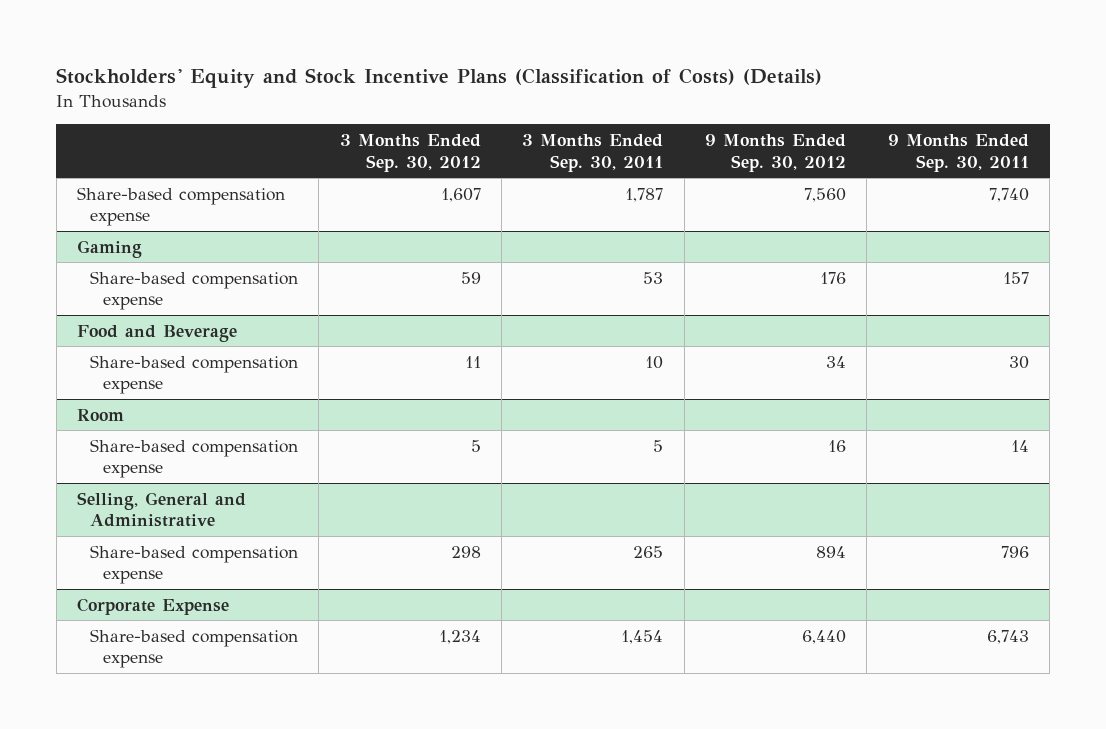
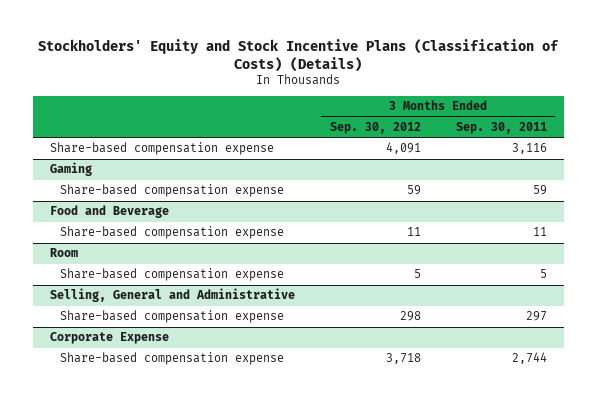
[705,133,847,172] 9 Months Ended Sep. 30, 2012 -> none
[887,133,1029,172] 9 Months Ended Sep. 30, 2011 -> none
[440,187,481,202] 1,607 -> [385,142,421,155] 4,091
[625,187,664,202] 1,787 -> [511,143,547,155] 3,116
[643,271,664,284] 53 -> [532,185,547,196] 59
[645,355,664,369] 10 -> [532,227,547,237] 11
[633,545,664,558] 265 -> [525,311,547,322] 297
[438,629,481,644] 1,234 -> [385,353,421,365] 3,718
[621,629,664,644] 1,454 -> [511,352,547,365] 2,744

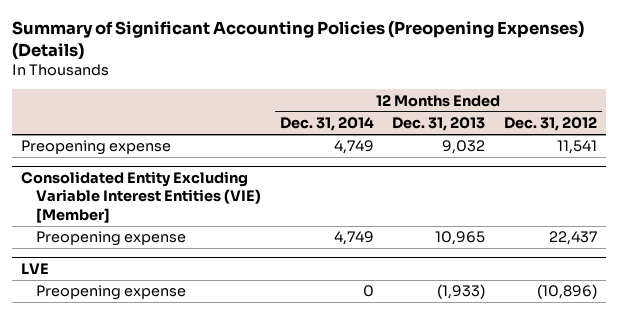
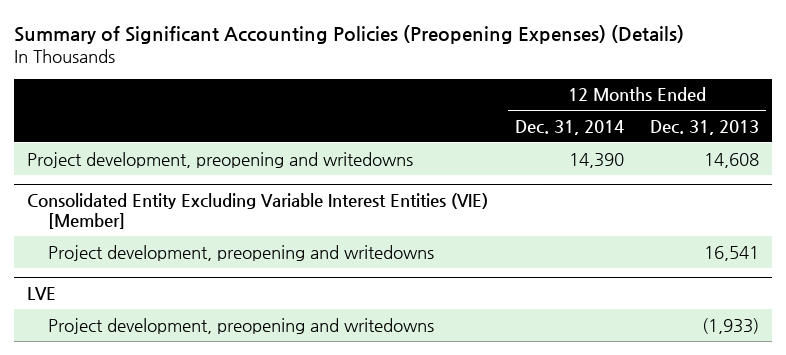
[504,117,598,132] Dec. 31, 2012 -> none
[20,140,171,156] Preopening expense -> none
none -> [27,151,414,168] Project development, preopening and writedowns
[36,231,187,247] Preopening expense -> none
none -> [47,244,434,261] Project development, preopening and writedowns
[36,285,187,301] Preopening expense -> none
none -> [47,317,434,334] Project development, preopening and writedowns

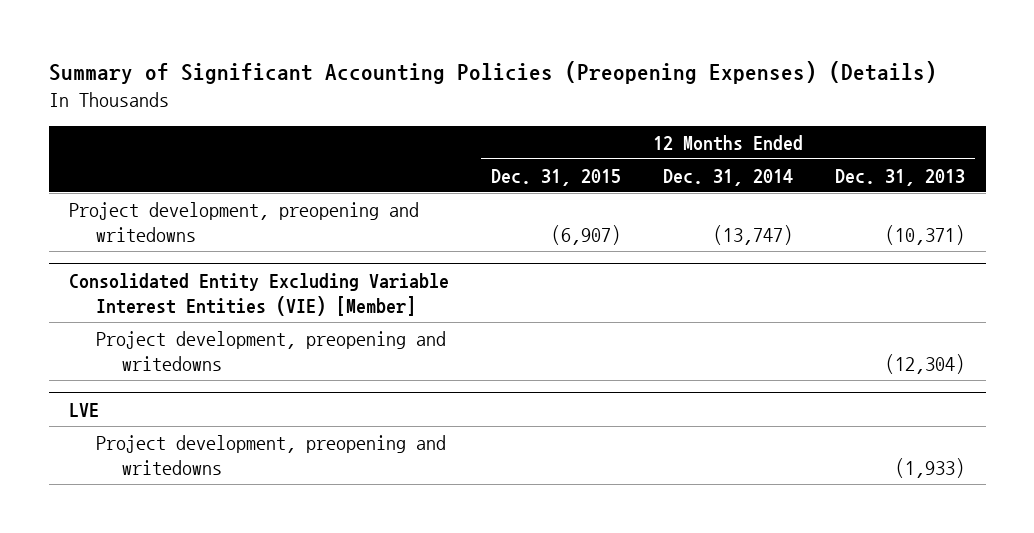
none -> [491,168,622,186] Dec. 31, 2015
[568,152,624,168] 14,390 -> [712,225,793,246] (13,747)
[704,152,760,168] 14,608 -> [884,225,965,246] (10,371)
[704,245,760,261] 16,541 -> [884,354,965,375] (12,304)

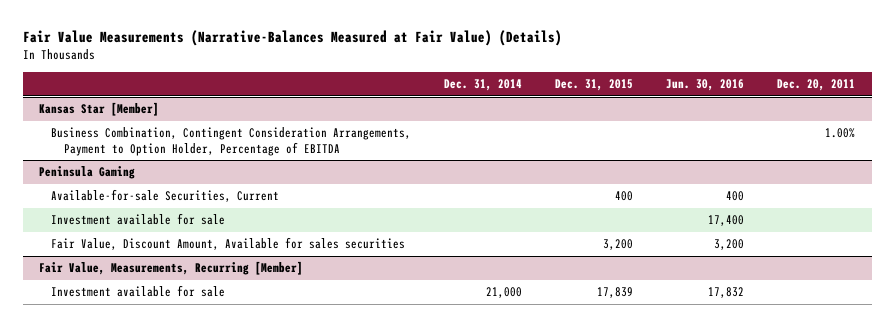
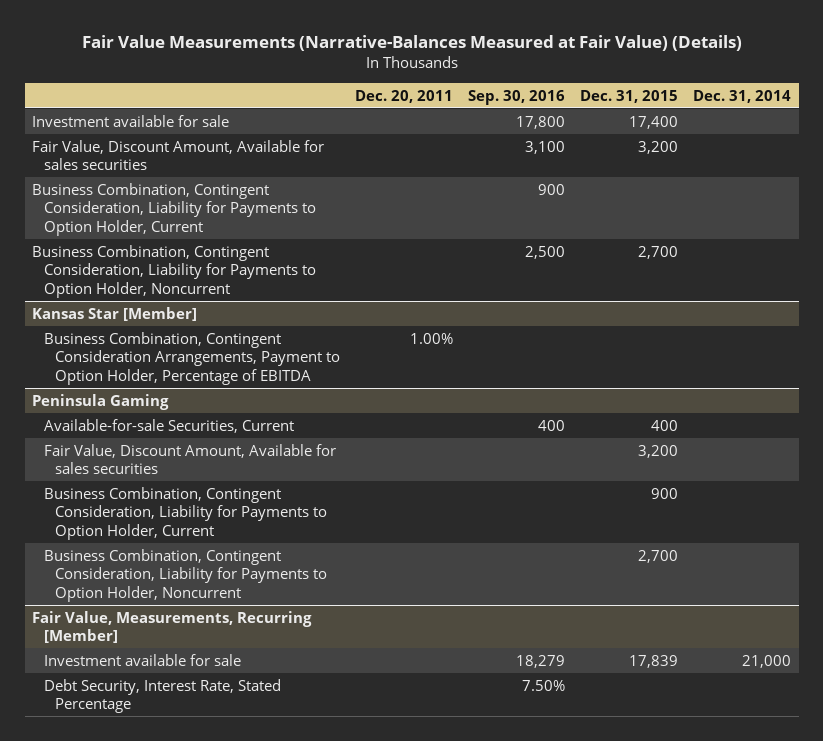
[666,78,745,91] Jun. 30, 2016 -> none
none -> [468,89,566,105] Sep. 30, 2016
none -> [31,114,229,127] Investment available for sale
none -> [31,139,324,171] Fair Value, Discount Amount, Available for sales securities
none -> [31,182,316,236] Business Combination, Contingent Consideration, Liability for Payments to Option Holder, Current
none -> [31,244,316,298] Business Combination, Contingent Consideration, Liability for Payments to Option Holder, Noncurrent
[51,213,226,226] Investment available for sale -> none
none -> [43,486,328,540] Business Combination, Contingent Consideration, Liability for Payments to Option Holder, Current
none -> [43,548,328,602] Business Combination, Contingent Consideration, Liability for Payments to Option Holder, Noncurrent
none -> [43,678,281,714] Debt Security, Interest Rate, Stated Percentage

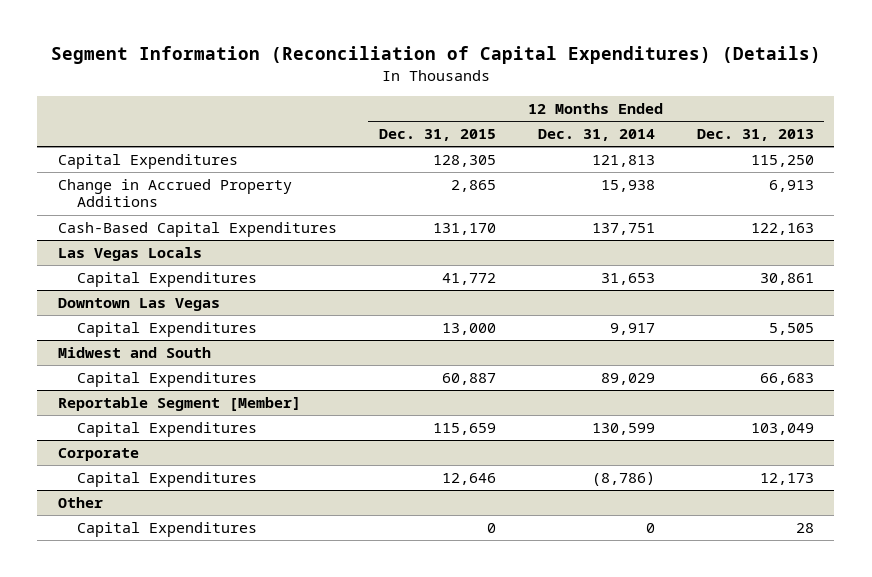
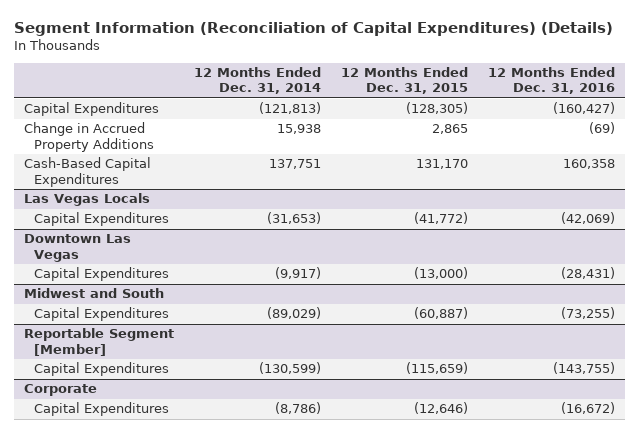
[696,129,814,142] Dec. 31, 2013 -> none
none -> [488,67,616,95] 12 Months Ended Dec. 31, 2016
[432,155,496,168] 128,305 -> [406,102,469,115] (128,305)
[591,155,655,168] 121,813 -> [259,102,322,115] (121,813)
[441,273,496,286] 41,772 -> [414,212,469,225] (41,772)
[600,273,655,286] 31,653 -> [267,212,322,225] (31,653)
[441,323,496,336] 13,000 -> [414,267,469,280] (13,000)
[609,323,655,336] 9,917 -> [275,267,322,280] (9,917)
[441,373,496,386] 60,887 -> [414,307,469,320] (60,887)
[600,373,655,386] 89,029 -> [267,307,322,320] (89,029)
[432,423,496,436] 115,659 -> [406,362,469,375] (115,659)
[591,423,655,436] 130,599 -> [259,362,322,375] (130,599)
[58,497,104,509] Other -> none
[76,522,257,538] Capital Expenditures -> none
[441,473,496,486] 12,646 -> [414,402,469,415] (12,646)

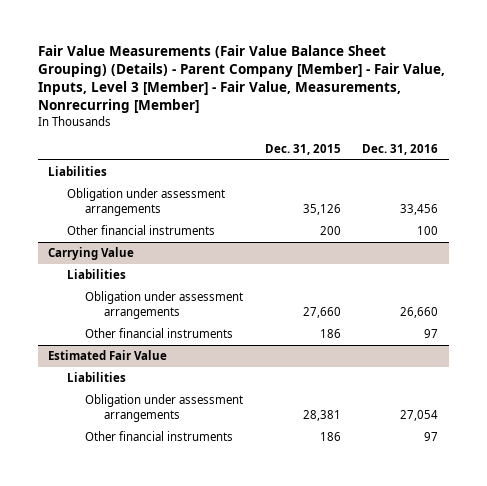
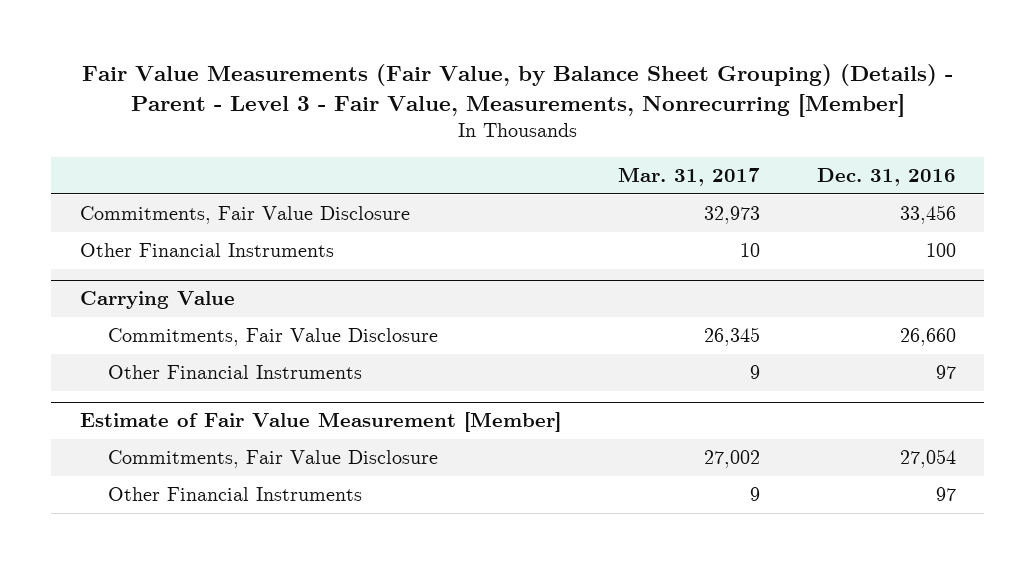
[37,44,445,113] Fair Value Measurements (Fair Value Balance Sheet Grouping) (Details) - Parent Company [Member] - Fair Value, Inputs, Level 3 [Member] - Fair Value, Measurements, Nonrecurring [Member] -> [81,64,953,118] Fair Value Measurements (Fair Value, by Balance Sheet Grouping) (Details) - Parent - Level 3 - Fair Value, Measurements, Nonrecurring [Member]
[264,143,341,155] Dec. 31, 2015 -> none
none -> [617,166,760,186] Mar. 31, 2017
[48,166,108,177] Liabilities -> none
[66,188,225,217] Obligation under assessment arrangements -> [79,206,410,225] Commitments, Fair Value Disclosure
[66,225,215,236] Other financial instruments -> [79,243,334,258] Other Financial Instruments
[66,269,126,280] Liabilities -> none
[66,372,126,383] Liabilities -> none
[85,291,244,320] Obligation under assessment arrangements -> [107,328,438,347] Commitments, Fair Value Disclosure
[85,328,234,339] Other financial instruments -> [107,365,362,380] Other Financial Instruments
[48,350,168,361] Estimated Fair Value -> [79,412,561,433] Estimate of Fair Value Measurement [Member]
[85,394,244,423] Obligation under assessment arrangements -> [107,450,438,469] Commitments, Fair Value Disclosure
[85,431,234,442] Other financial instruments -> [107,487,362,502] Other Financial Instruments

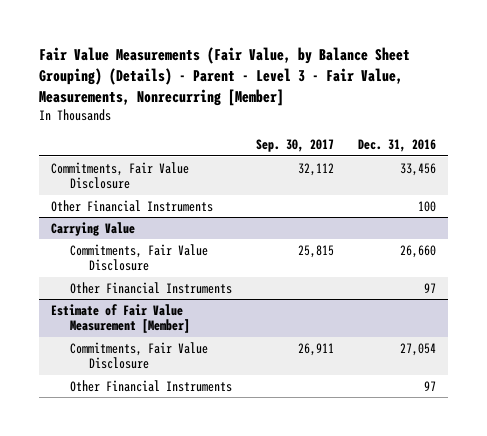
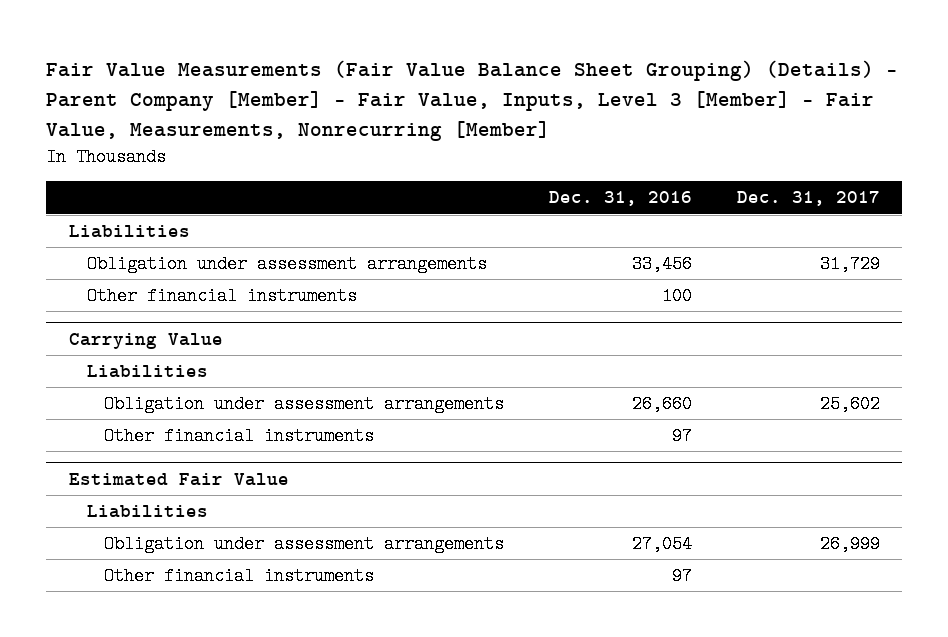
[39,47,411,106] Fair Value Measurements (Fair Value, by Balance Sheet Grouping) (Details) - Parent - Level 3 - Fair Value, Measurements, Nonrecurring [Member] -> [46,60,899,142] Fair Value Measurements (Fair Value Balance Sheet Grouping) (Details) - Parent Company [Member] - Fair Value, Inputs, Level 3 [Member] - Fair Value, Measurements, Nonrecurring [Member]
[255,139,334,153] Sep. 30, 2017 -> none
none -> [736,191,880,207] Dec. 31, 2017
none -> [68,224,190,238] Liabilities
[51,161,190,190] Commitments, Fair Value Disclosure -> [86,254,487,273] Obligation under assessment arrangements
[51,199,214,212] Other Financial Instruments -> [86,286,357,305] Other financial instruments
[51,303,191,334] Estimate of Fair Value Measurement [Member] -> none
none -> [86,364,208,378] Liabilities
[70,243,209,272] Commitments, Fair Value Disclosure -> [104,394,505,413] Obligation under assessment arrangements
[70,281,233,294] Other Financial Instruments -> [104,426,375,445] Other financial instruments
none -> [68,472,289,486] Estimated Fair Value
none -> [86,504,208,518] Liabilities
[70,341,209,370] Commitments, Fair Value Disclosure -> [104,534,505,553] Obligation under assessment arrangements
[70,379,233,392] Other Financial Instruments -> [104,566,375,585] Other financial instruments

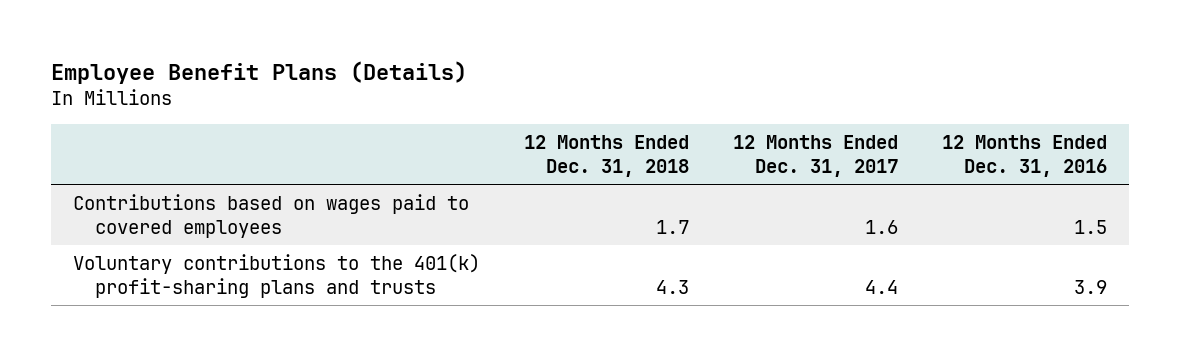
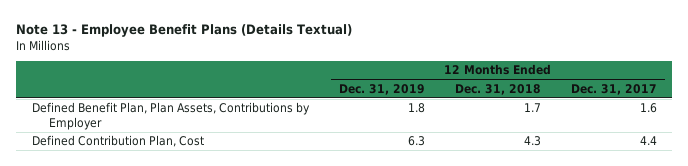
[51,61,468,85] Employee Benefit Plans (Details) -> [16,24,353,38] Note 13 - Employee Benefit Plans (Details Textual)
[941,135,1107,177] 12 Months Ended Dec. 31, 2016 -> none
none -> [338,83,425,95] Dec. 31, 2019
[73,194,470,238] Contributions based on wages paid to covered employees -> [31,102,310,130] Defined Benefit Plan, Plan Assets, Contributions by Employer
[73,254,481,298] Voluntary contributions to the 401(k) profit-sharing plans and trusts -> [31,135,204,148] Defined Contribution Plan, Cost

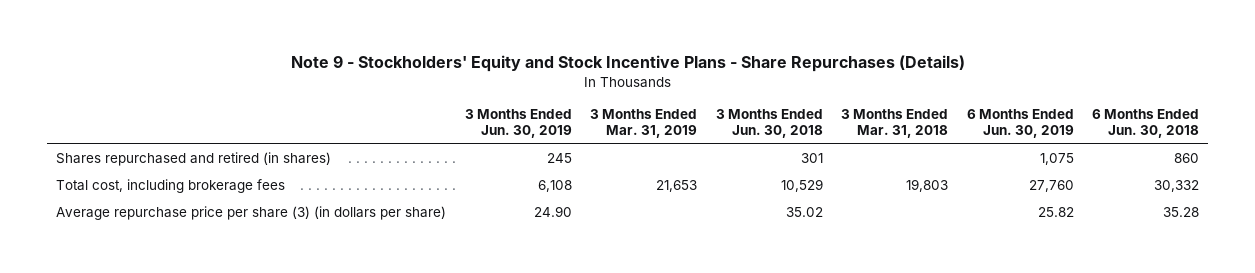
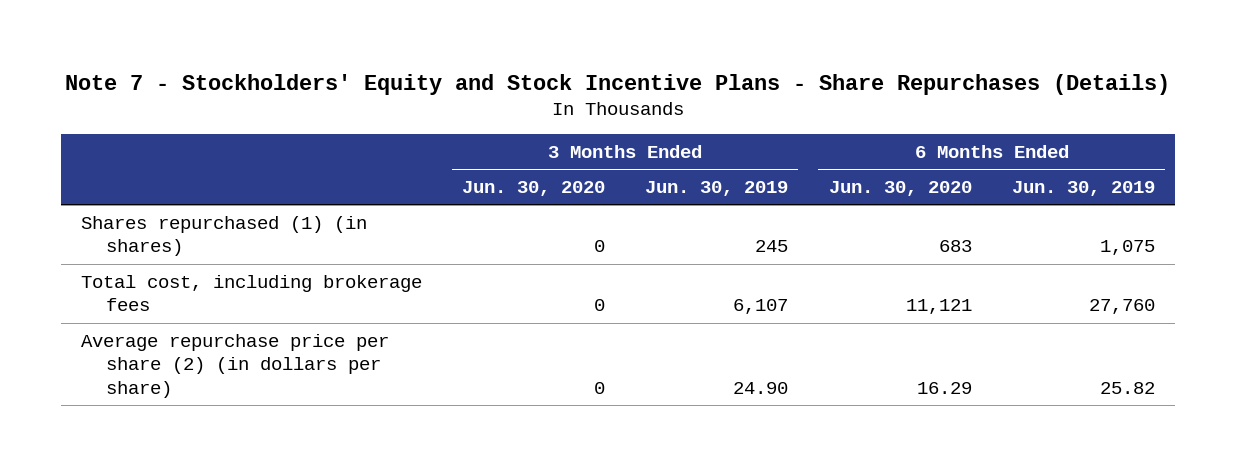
[290,55,965,73] Note 9 - Stockholders' Equity and Stock Incentive Plans - Share Repurchases (Details) -> [64,73,1170,95] Note 7 - Stockholders' Equity and Stock Incentive Plans - Share Repurchases (Details)
[590,109,698,139] 3 Months Ended Mar. 31, 2019 -> none
[715,109,823,139] 3 Months Ended Jun. 30, 2018 -> none
[841,109,949,139] 3 Months Ended Mar. 31, 2018 -> none
[1092,109,1200,139] 6 Months Ended Jun. 30, 2018 -> none
none -> [461,181,605,197] Jun. 30, 2020
none -> [828,181,972,197] Jun. 30, 2020
[56,152,332,167] Shares repurchased and retired (in shares) -> [80,215,367,257] Shares repurchased (1) (in shares)
[537,180,572,193] 6,108 -> [733,299,789,315] 6,107
[56,206,447,221] Average repurchase price per share (3) (in dollars per share) -> [80,333,389,399] Average repurchase price per share (2) (in dollars per share)

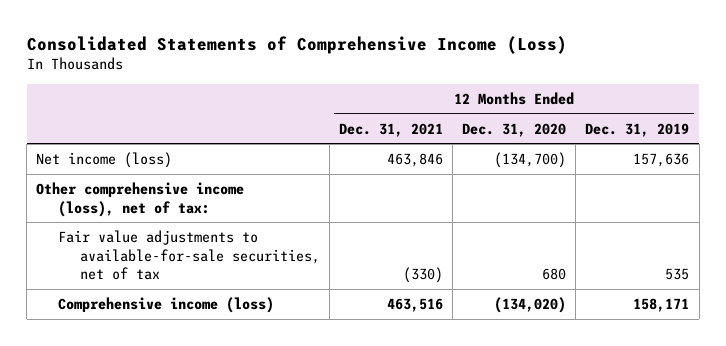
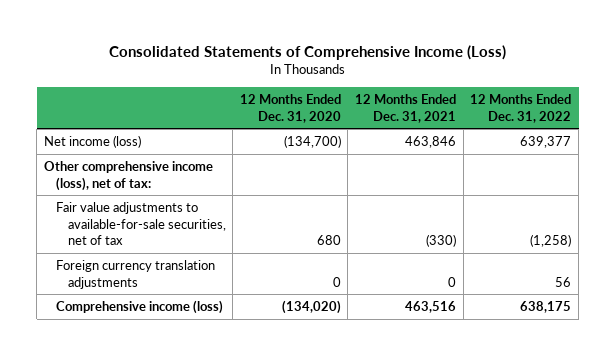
[585,122,690,137] Dec. 31, 2019 -> none
none -> [470,93,572,123] 12 Months Ended Dec. 31, 2022
none -> [55,260,215,289] Foreign currency translation adjustments

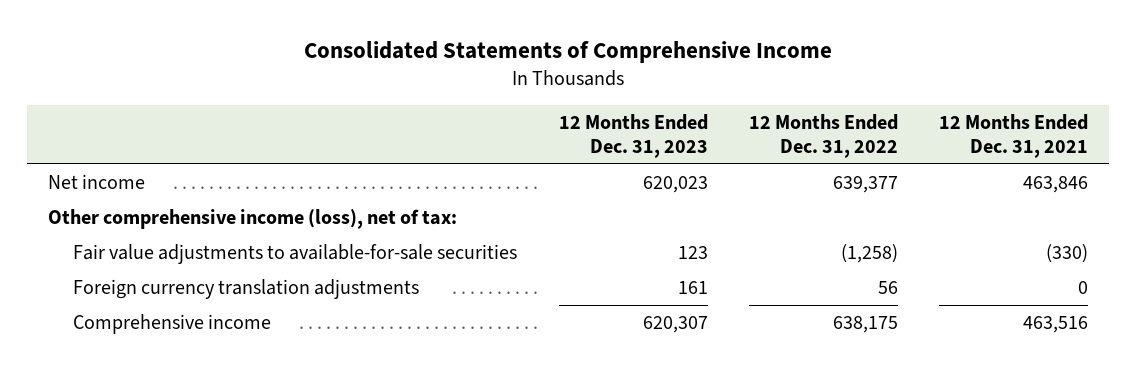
[108,44,506,60] Consolidated Statements of Comprehensive Income (Loss) -> [304,41,833,64] Consolidated Statements of Comprehensive Income
[239,93,341,123] 12 Months Ended Dec. 31, 2020 -> none
none -> [558,113,708,158] 12 Months Ended Dec. 31, 2023
[43,135,141,149] Net income (loss) -> [48,173,146,189] Net income
[55,202,226,246] Fair value adjustments to available-for-sale securities, net of tax -> [73,243,518,264] Fair value adjustments to available-for-sale securities
[55,300,223,315] Comprehensive income (loss) -> [73,313,272,334] Comprehensive income

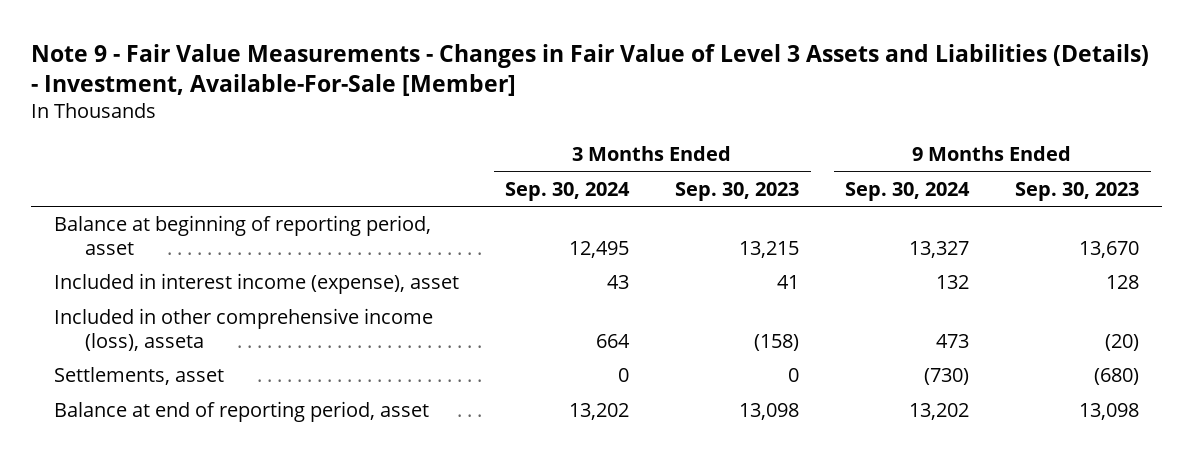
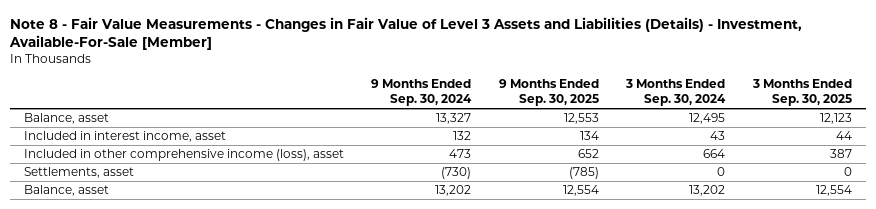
[31,43,1150,96] Note 9 - Fair Value Measurements - Changes in Fair Value of Level 3 Assets and Liabilities (Details) - Investment, Available-For-Sale [Member] -> [9,16,803,50] Note 8 - Fair Value Measurements - Changes in Fair Value of Level 3 Assets and Liabilities (Details) - Investment, Available-For-Sale [Member]
[675,182,800,202] Sep. 30, 2023 -> none
[1015,182,1140,202] Sep. 30, 2023 -> none
none -> [498,79,599,107] 9 Months Ended Sep. 30, 2025
none -> [751,79,852,107] 3 Months Ended Sep. 30, 2025
[54,215,432,255] Balance at beginning of reporting period, asset -> [23,113,109,125] Balance, asset
[54,273,460,295] Included in interest income (expense), asset -> [23,131,226,143] Included in interest income, asset
[54,308,434,351] Included in other comprehensive income (loss), asseta -> [23,149,344,162] Included in other comprehensive income (loss), asset
[54,401,430,423] Balance at end of reporting period, asset -> [23,185,109,197] Balance, asset

